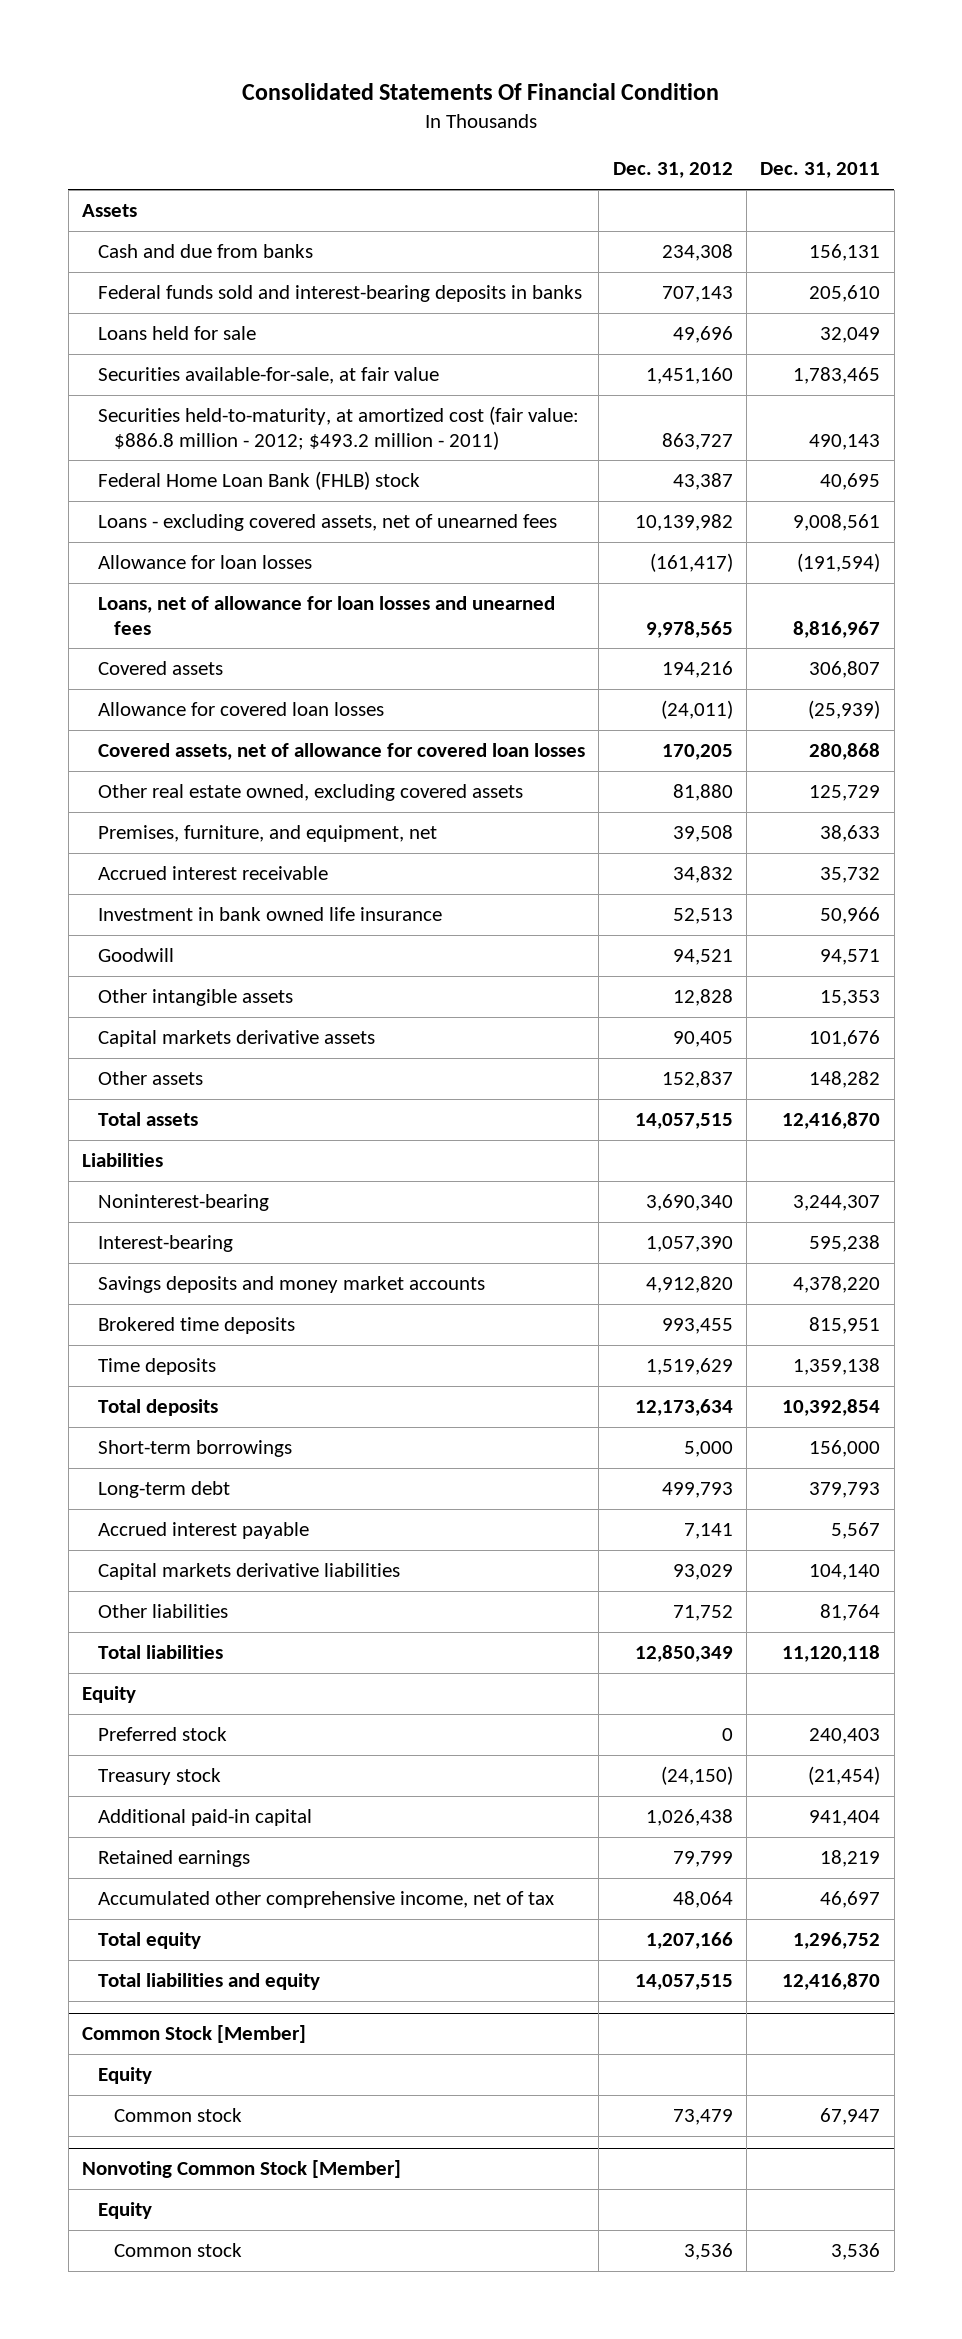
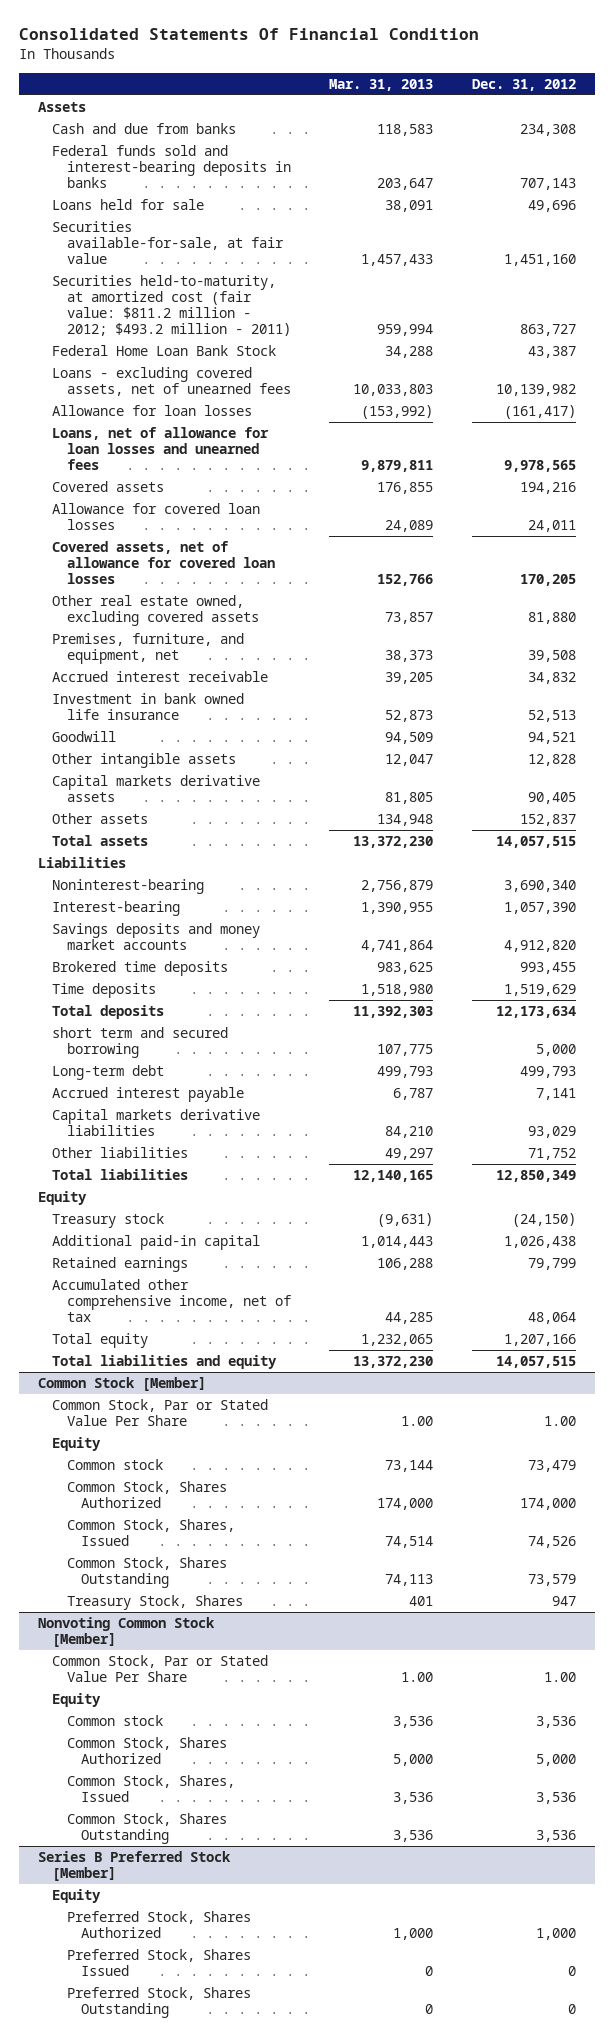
[760,162,881,179] Dec. 31, 2011 -> none
none -> [329,78,434,91] Mar. 31, 2013
[98,406,580,450] Securities held-to-maturity, at amortized cost (fair value: $886.8 million - 2012; $493.2 million - 2011) -> [52,275,291,337] Securities held-to-maturity, at amortized cost (fair value: $811.2 million - 2012; $493.2 million - 2011)
[98,471,421,491] Federal Home Loan Bank (FHLB) stock -> [52,345,277,357] Federal Home Loan Bank Stock
[660,700,733,720] (24,011) -> [527,520,576,533] 24,011
[98,1440,293,1458] Short-term borrowings -> [52,1027,229,1059] short term and secured borrowing
[98,1727,228,1742] Preferred stock -> none
none -> [52,1399,269,1427] Common Stock, Par or Stated Value Per Share
none -> [66,1481,227,1509] Common Stock, Shares Authorized
none -> [66,1519,235,1547] Common Stock, Shares, Issued
none -> [66,1557,227,1589] Common Stock, Shares Outstanding
none -> [66,1595,243,1611] Treasury Stock, Shares
none -> [52,1655,269,1683] Common Stock, Par or Stated Value Per Share
none -> [66,1737,227,1765] Common Stock, Shares Authorized
none -> [66,1775,235,1803] Common Stock, Shares, Issued
none -> [66,1813,227,1845] Common Stock, Shares Outstanding
none -> [37,1851,231,1882] Series B Preferred Stock [Member]
none -> [52,1889,102,1904] Equity
none -> [66,1911,251,1939] Preferred Stock, Shares Authorized
none -> [66,1949,251,1977] Preferred Stock, Shares Issued
none -> [66,1987,251,2019] Preferred Stock, Shares Outstanding

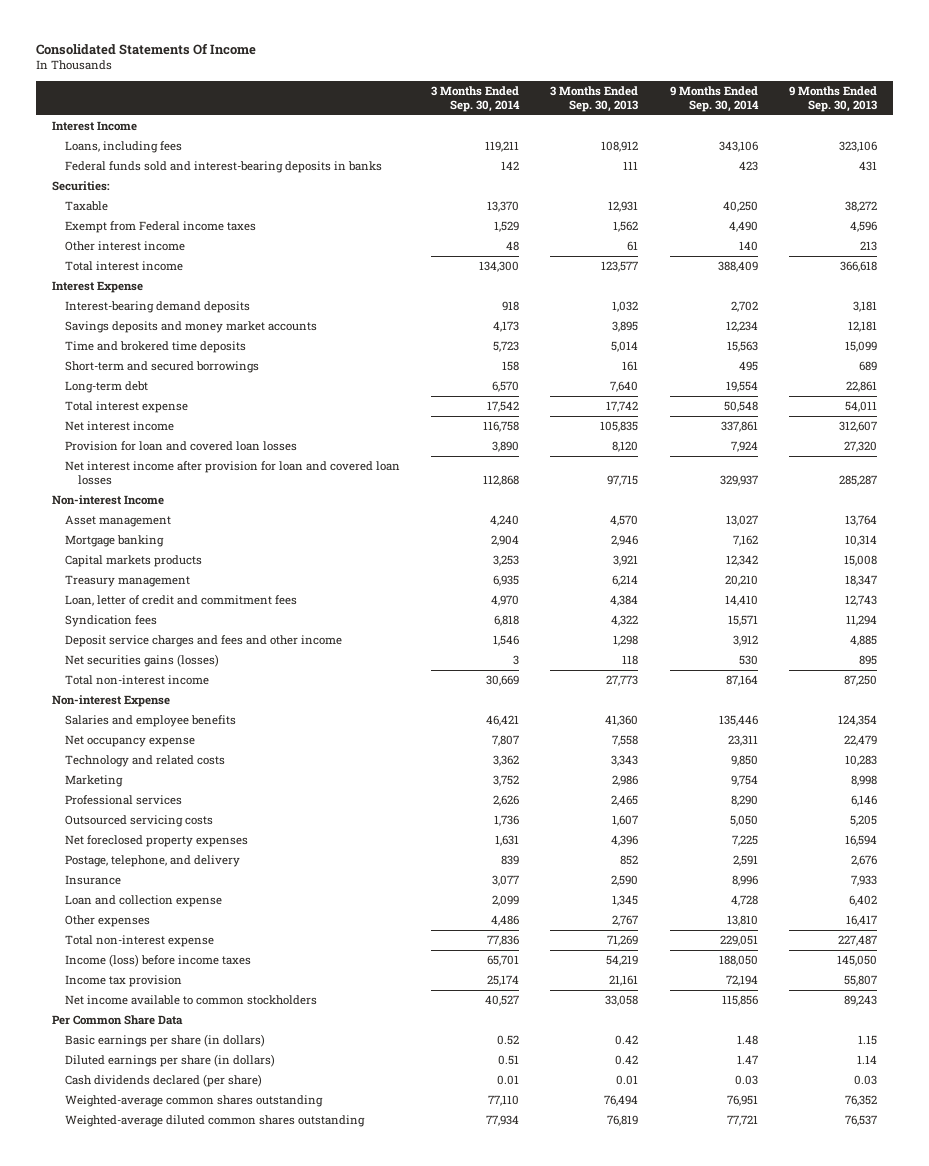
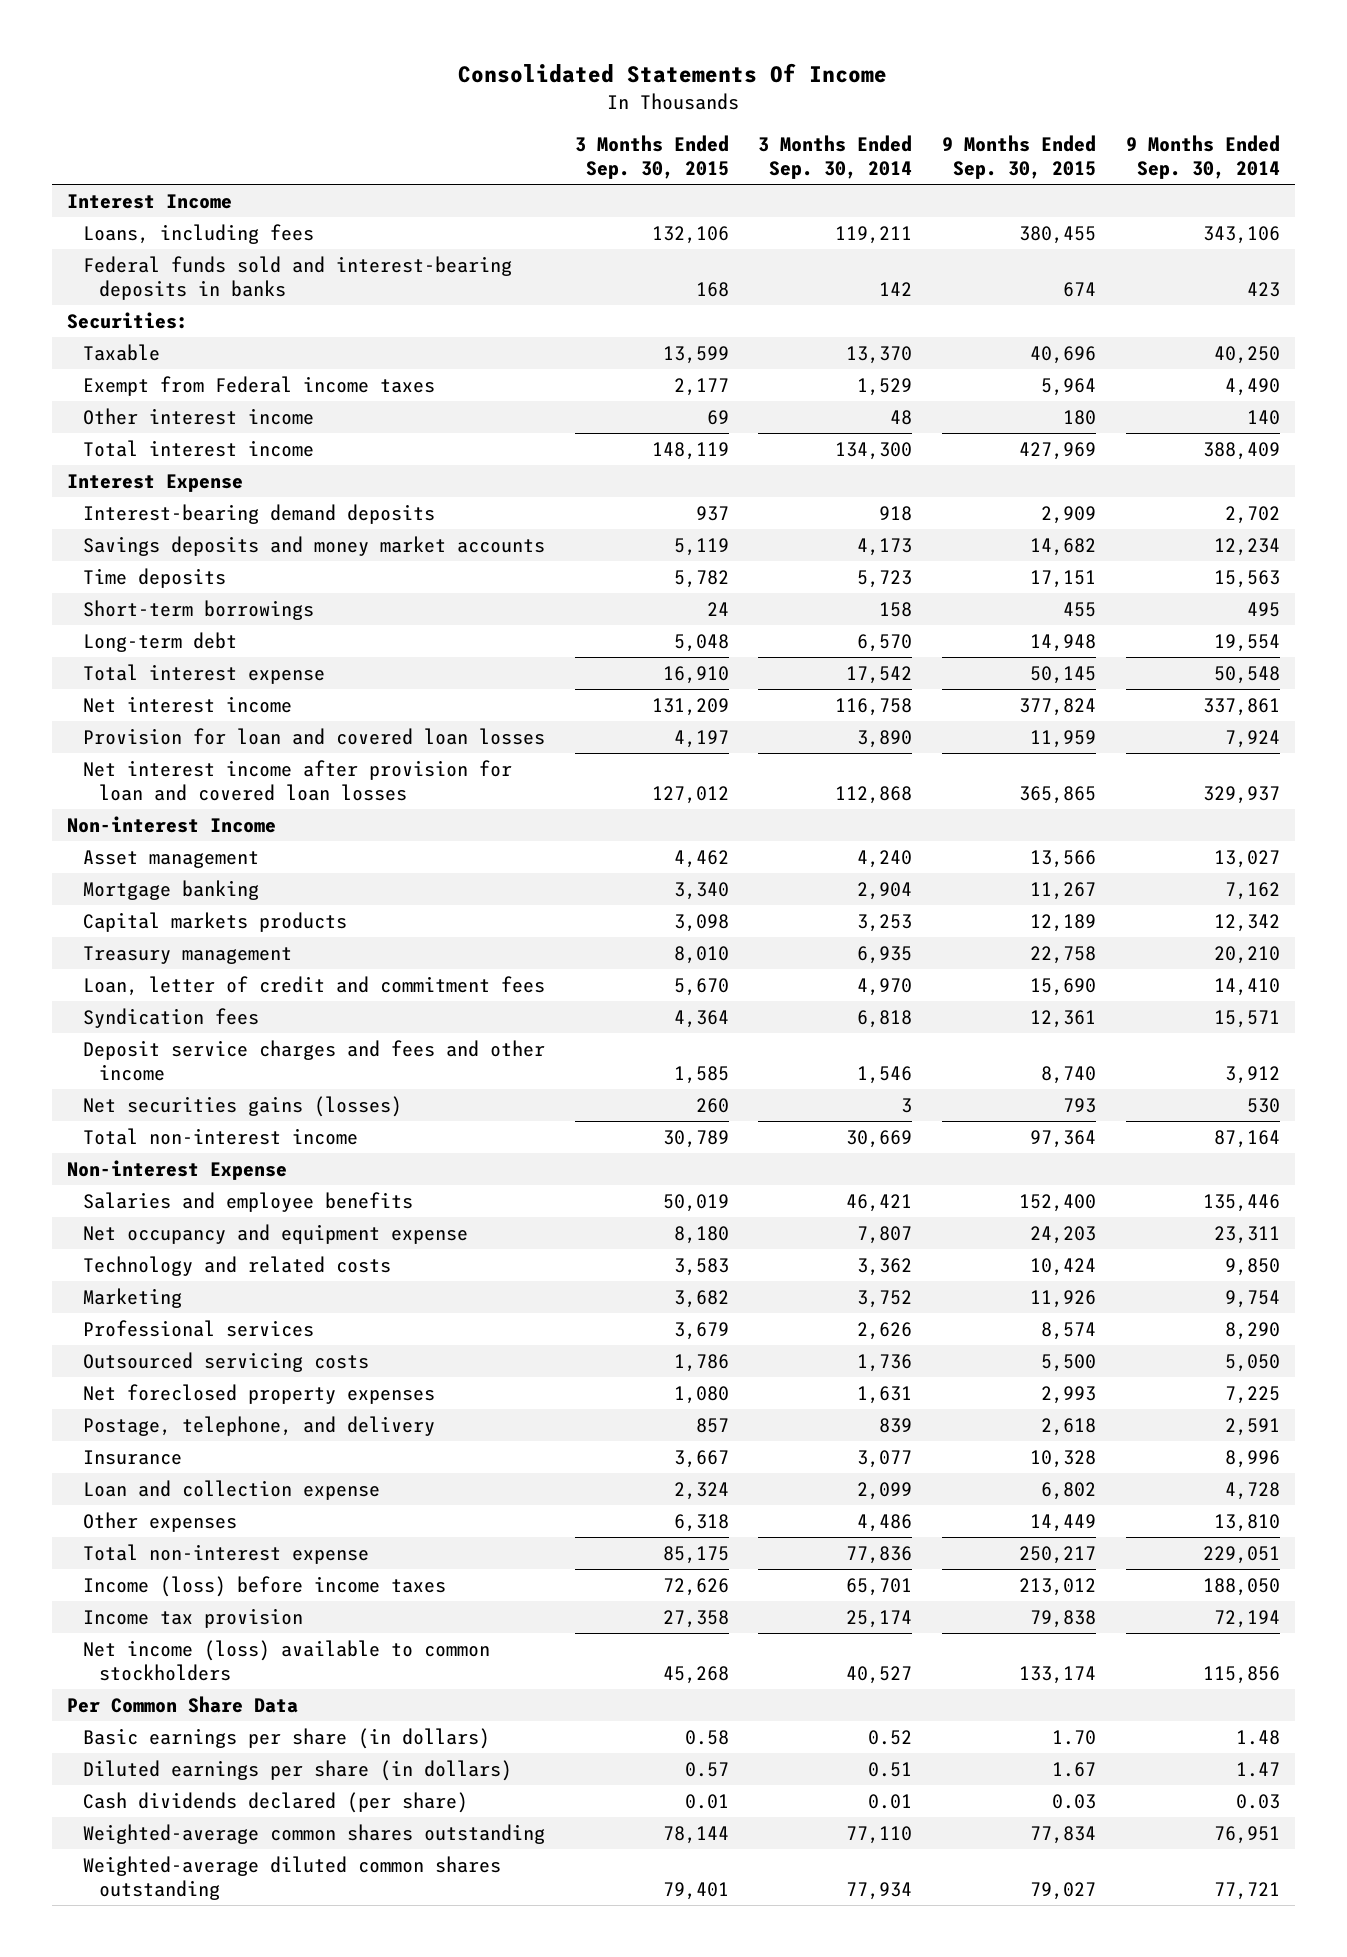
[550,85,639,113] 3 Months Ended Sep. 30, 2013 -> none
[788,85,877,113] 9 Months Ended Sep. 30, 2013 -> none
none -> [574,134,729,180] 3 Months Ended Sep. 30, 2015
none -> [942,134,1097,180] 9 Months Ended Sep. 30, 2015
[64,340,246,353] Time and brokered time deposits -> [82,567,226,588] Time deposits
[64,360,259,373] Short-term and secured borrowings -> [82,599,314,620] Short-term borrowings
[64,734,195,747] Net occupancy expense -> [82,1223,468,1244] Net occupancy and equipment expense
[64,994,317,1005] Net income available to common stockholders -> [82,1639,490,1681] Net income (loss) available to common stockholders

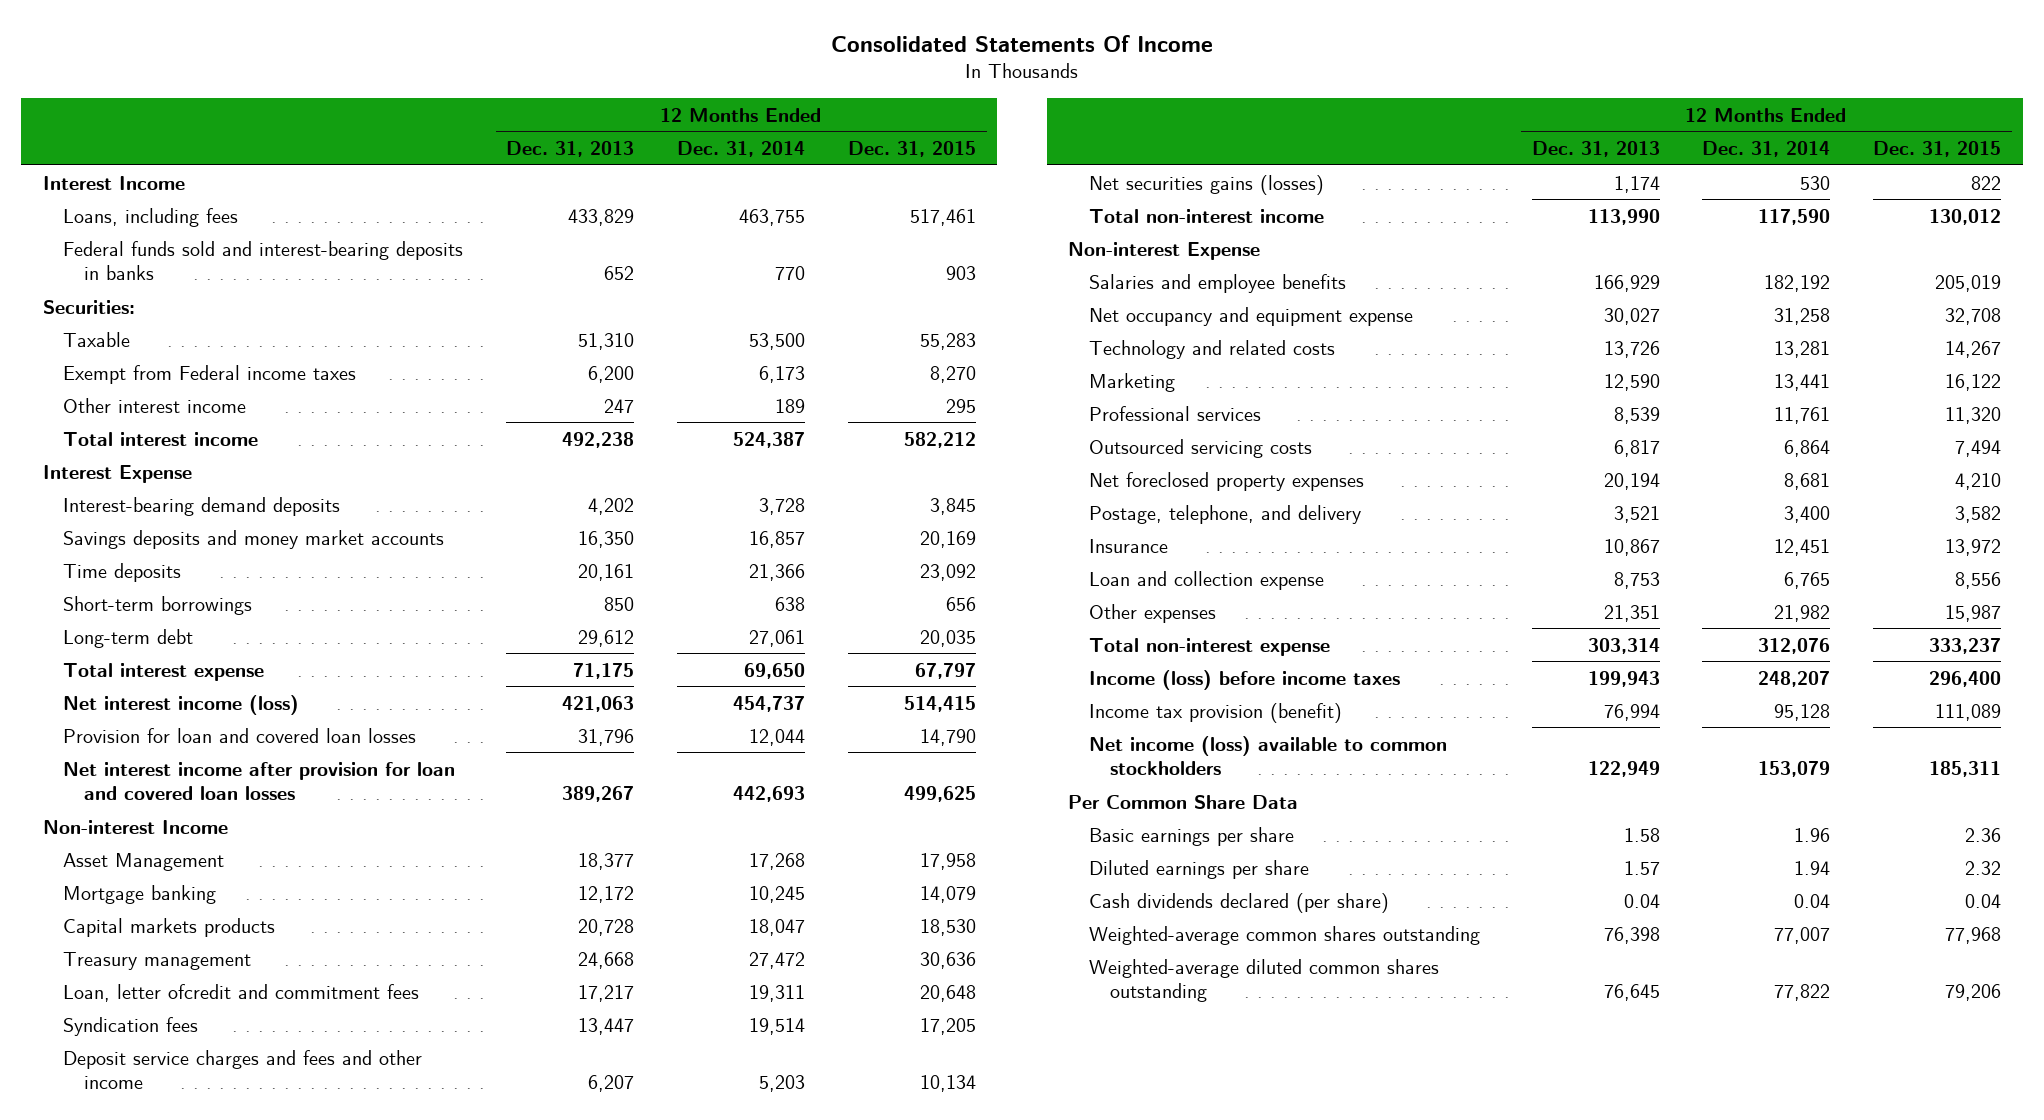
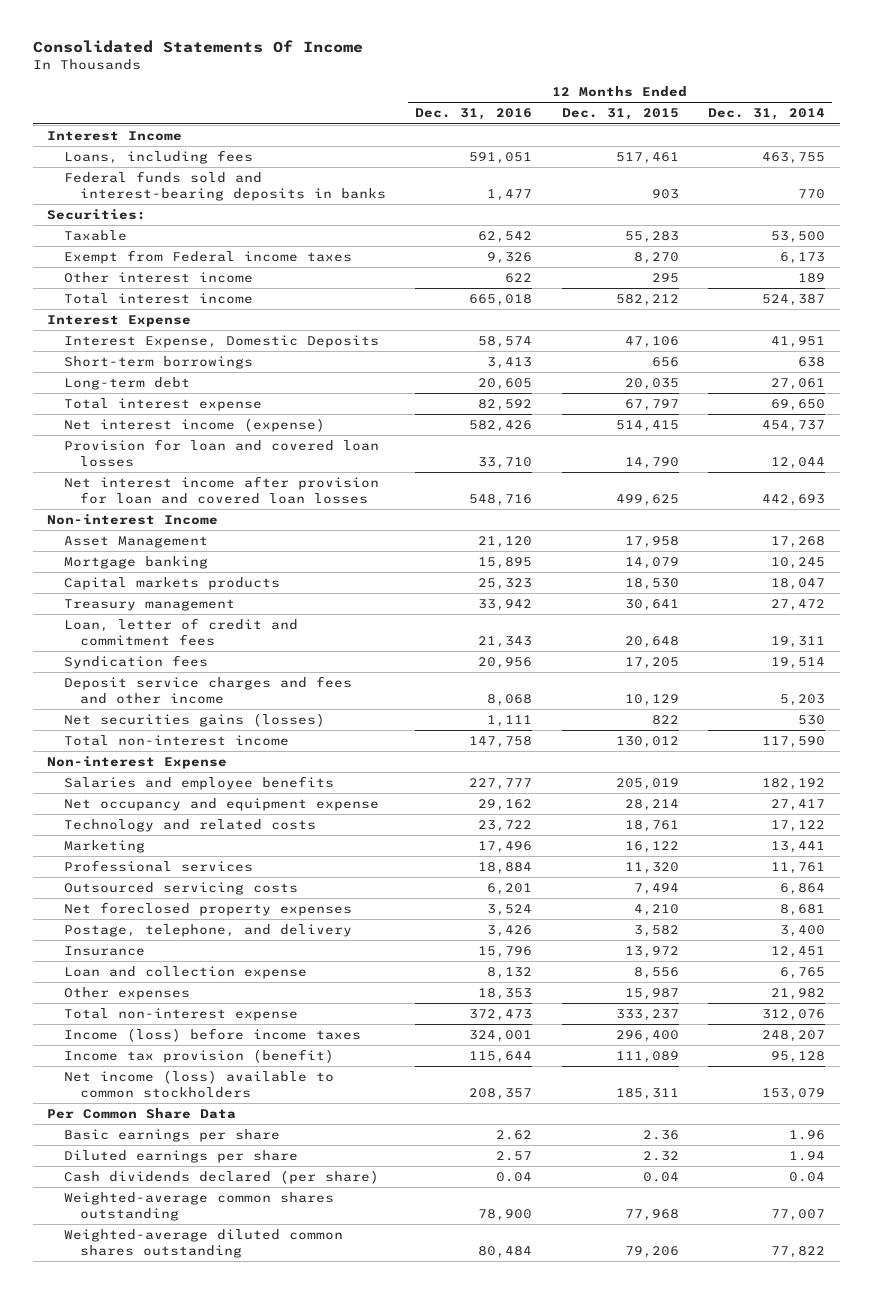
[506,140,635,157] Dec. 31, 2013 -> none
none -> [415,108,533,121] Dec. 31, 2016
[63,496,341,516] Interest-bearing demand deposits -> none
[63,529,445,549] Savings deposits and money market accounts -> none
[63,562,182,582] Time deposits -> none
none -> [63,334,379,348] Interest Expense, Domestic Deposits
[63,694,300,715] Net interest income (loss) -> [63,417,325,432] Net interest income (expense)
[919,951,976,969] 30,636 -> [624,598,679,611] 30,641
[63,983,420,1002] Loan, letter ofcredit and commitment fees -> [63,617,298,646] Loan, letter of credit and commitment fees
[919,1075,976,1093] 10,134 -> [624,693,679,706] 10,129
[1774,307,1831,325] 31,258 -> [770,798,825,811] 27,417
[1945,307,2002,325] 32,708 -> [624,798,679,811] 28,214
[1774,340,1831,358] 13,281 -> [770,819,825,832] 17,122
[1945,340,2002,358] 14,267 -> [624,819,679,832] 18,761

